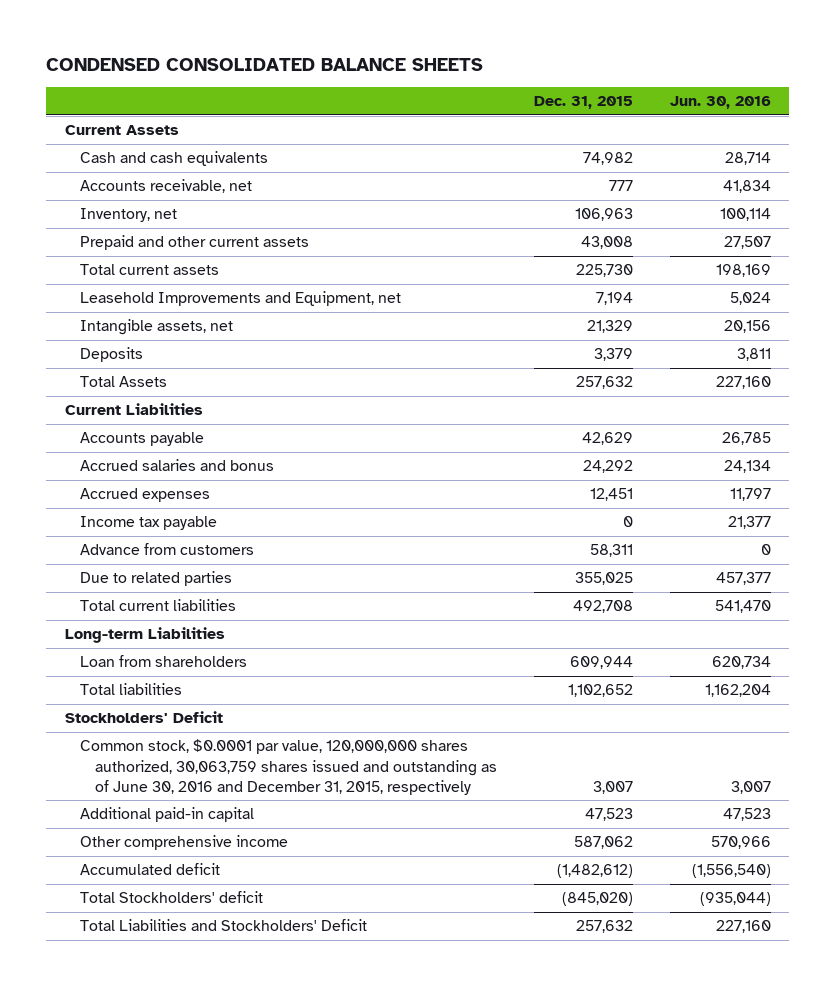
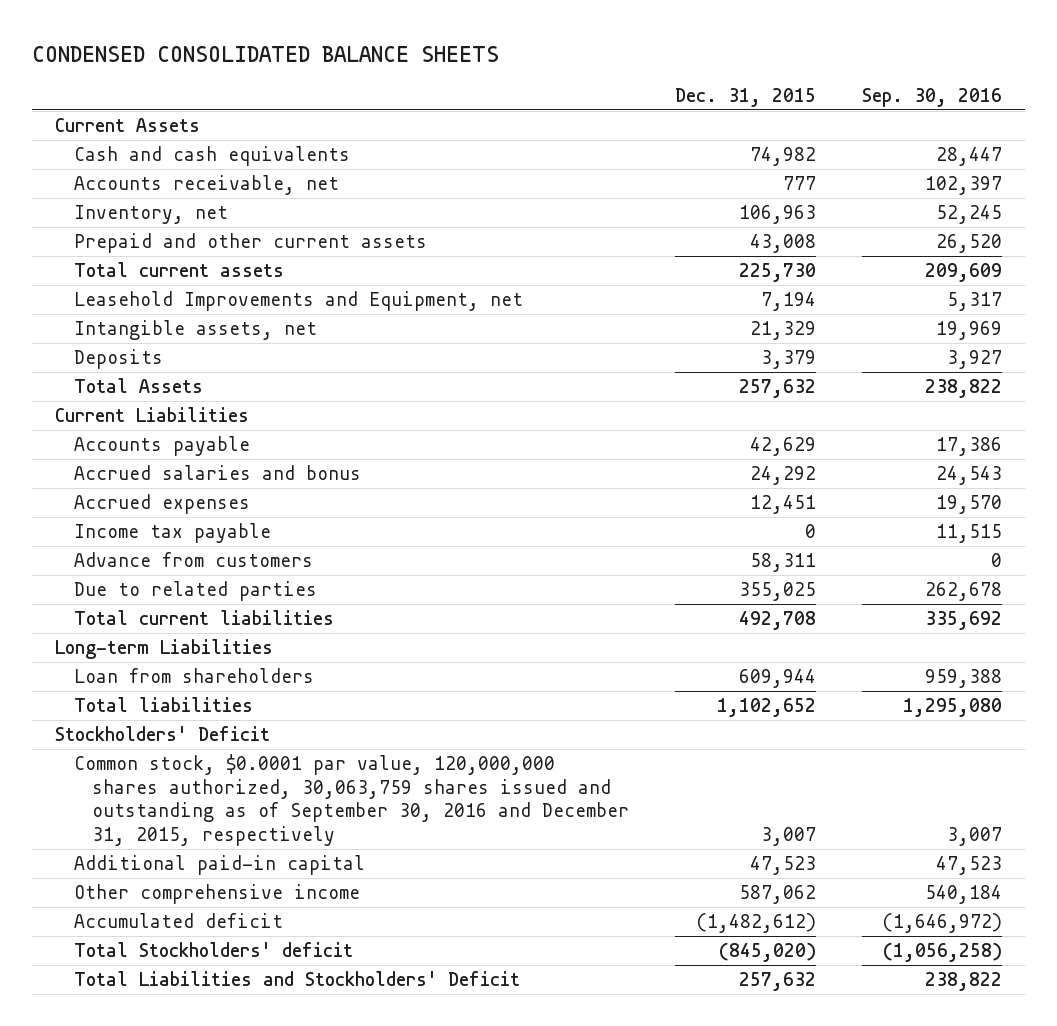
[669,96,771,110] Jun. 30, 2016 -> none
none -> [862,87,1003,107] Sep. 30, 2016
[79,739,497,795] Common stock, $0.0001 par value, 120,000,000 shares authorized, 30,063,759 shares issued and outstanding as of June 30, 2016 and December 31, 2015, respectively -> [73,754,630,846] Common stock, $0.0001 par value, 120,000,000 shares authorized, 30,063,759 shares issued and outstanding as of September 30, 2016 and December 31, 2015, respectively

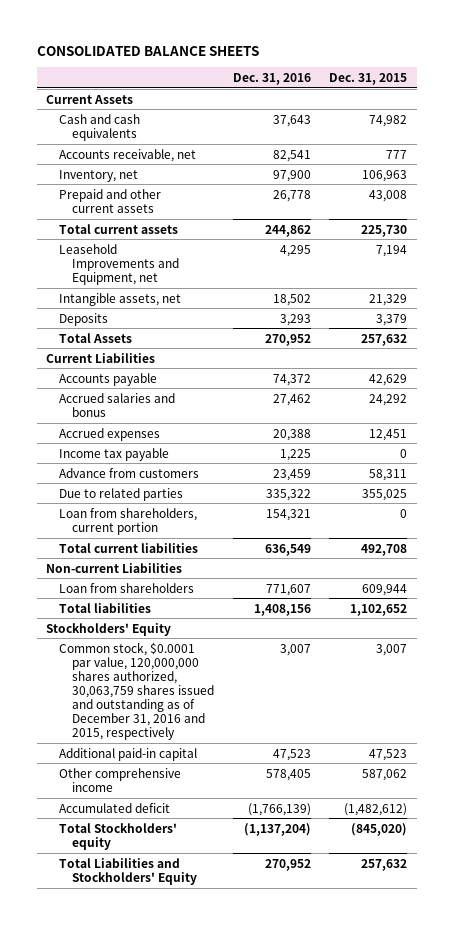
[31,45,499,62] CONDENSED CONSOLIDATED BALANCE SHEETS -> [37,45,260,56] CONSOLIDATED BALANCE SHEETS
[862,87,1003,107] Sep. 30, 2016 -> none
none -> [232,72,311,85] Dec. 31, 2016
none -> [59,507,198,535] Loan from shareholders, current portion
[55,639,274,660] Long-term Liabilities -> [46,562,183,573] Non-current Liabilities
[55,726,271,742] Stockholders' Deficit -> [46,622,172,636] Stockholders' Equity
[73,754,630,846] Common stock, $0.0001 par value, 120,000,000 shares authorized, 30,063,759 shares issued and outstanding as of September 30, 2016 and December 31, 2015, respectively -> [59,641,215,741] Common stock, $0.0001 par value, 120,000,000 shares authorized, 30,063,759 shares issued and outstanding as of December 31, 2016 and 2015, respectively
[73,942,353,958] Total Stockholders' deficit -> [59,822,178,850] Total Stockholders' equity
[73,971,520,987] Total Liabilities and Stockholders' Deficit -> [59,857,198,885] Total Liabilities and Stockholders' Equity

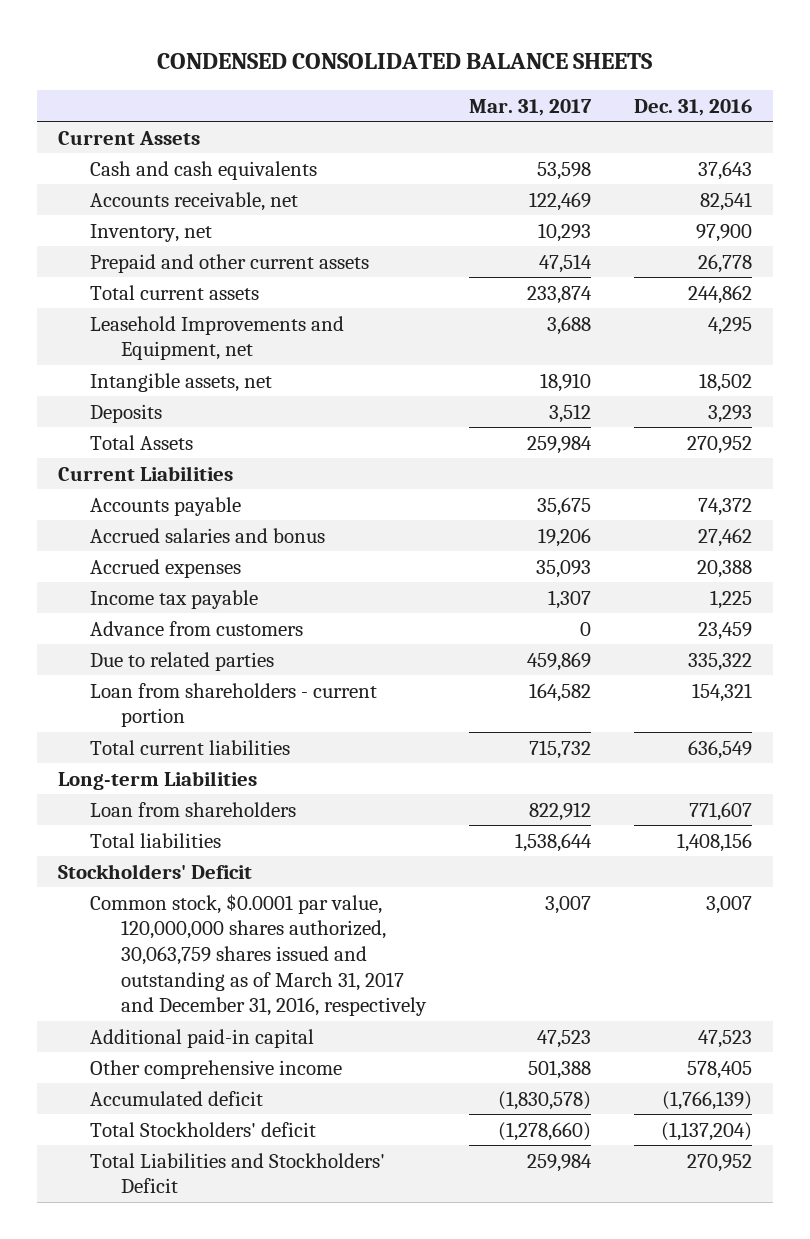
[37,45,260,56] CONSOLIDATED BALANCE SHEETS -> [157,53,653,70] CONDENSED CONSOLIDATED BALANCE SHEETS
[329,72,408,85] Dec. 31, 2015 -> none
none -> [468,98,592,116] Mar. 31, 2017
[59,507,198,535] Loan from shareholders, current portion -> [89,682,377,728] Loan from shareholders - current portion
[46,562,183,573] Non-current Liabilities -> [58,770,258,790] Long-term Liabilities
[46,622,172,636] Stockholders' Equity -> [58,863,253,879] Stockholders' Deficit
[59,641,215,741] Common stock, $0.0001 par value, 120,000,000 shares authorized, 30,063,759 shares issued and outstanding as of December 31, 2016 and 2015, respectively -> [89,893,427,1017] Common stock, $0.0001 par value, 120,000,000 shares authorized, 30,063,759 shares issued and outstanding as of March 31, 2017 and December 31, 2016, respectively
[59,822,178,850] Total Stockholders' equity -> [89,1121,316,1137] Total Stockholders' deficit
[59,857,198,885] Total Liabilities and Stockholders' Equity -> [89,1152,385,1194] Total Liabilities and Stockholders' Deficit

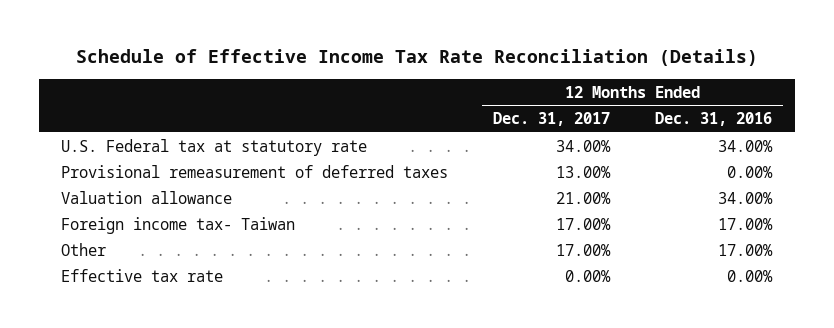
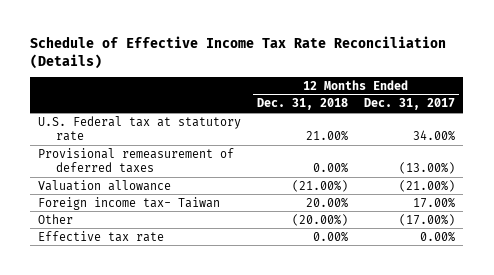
[655,112,773,127] Dec. 31, 2016 -> none
none -> [257,98,349,111] Dec. 31, 2018
[556,165,612,178] 13.00% -> [399,161,456,174] (13.00%)
[556,191,612,204] 21.00% -> [399,179,456,192] (21.00%)
[556,243,612,256] 17.00% -> [399,213,456,226] (17.00%)

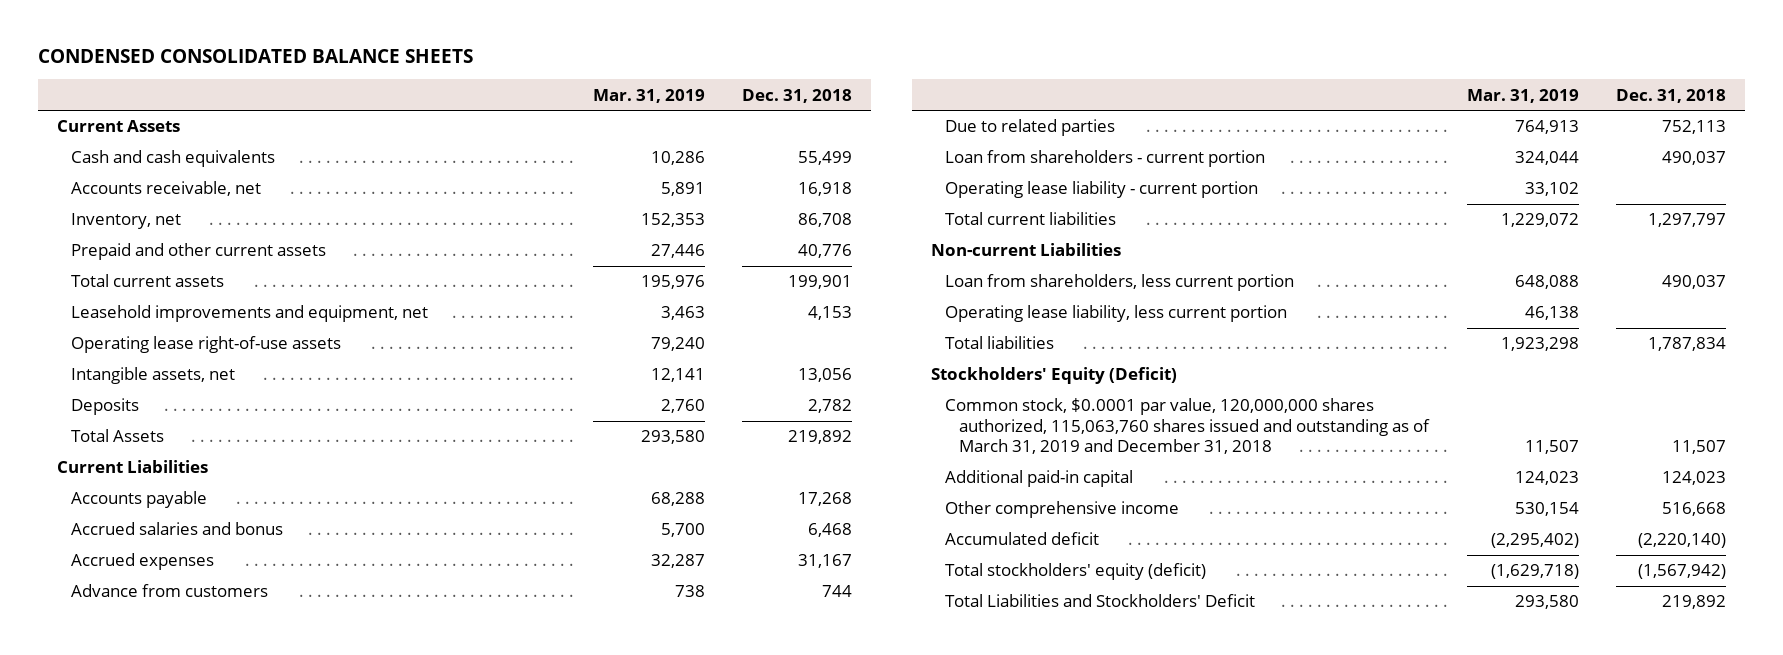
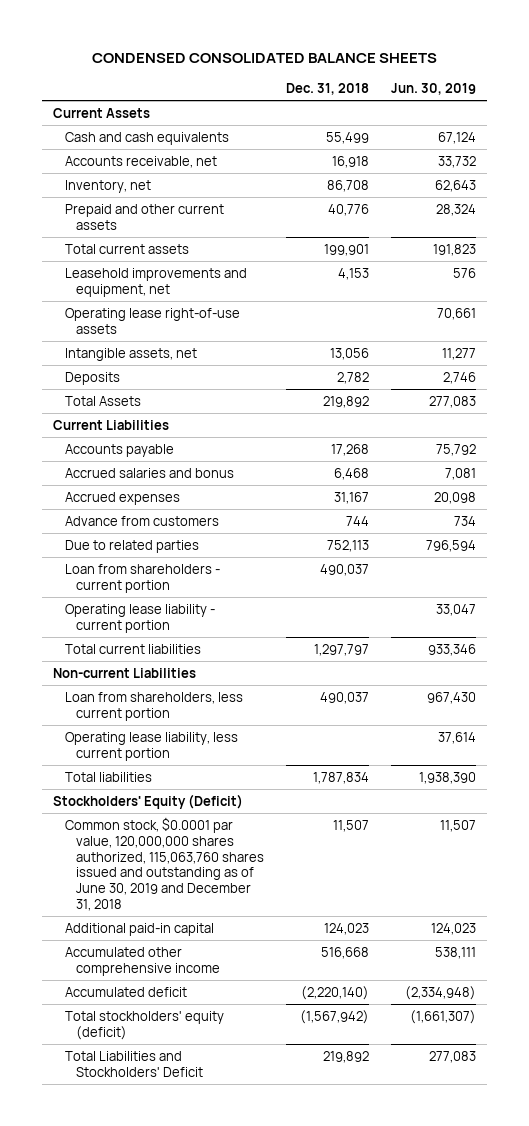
[592,88,705,103] Mar. 31, 2019 -> none
none -> [391,83,477,96] Jun. 30, 2019
[944,398,1430,455] Common stock, $0.0001 par value, 120,000,000 shares authorized, 115,063,760 shares issued and outstanding as of March 31, 2019 and December 31, 2018 -> [64,816,265,912] Common stock, $0.0001 par value, 120,000,000 shares authorized, 115,063,760 shares issued and outstanding as of June 30, 2019 and December 31, 2018
[944,501,1179,519] Other comprehensive income -> [64,946,221,976] Accumulated other comprehensive income

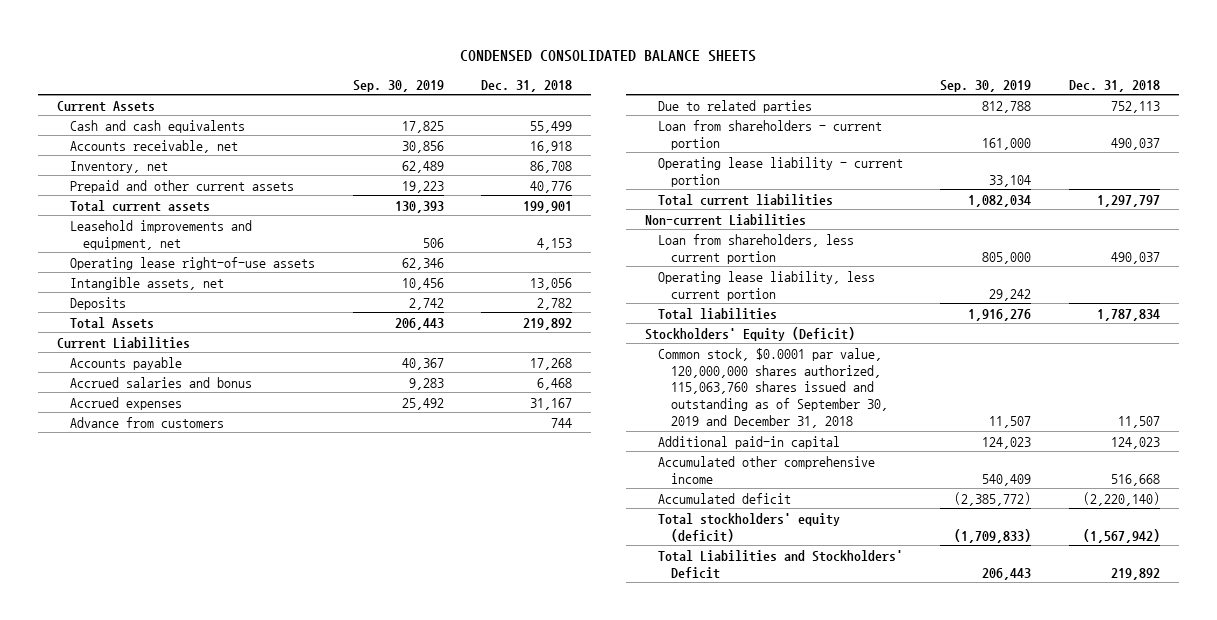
[391,83,477,96] Jun. 30, 2019 -> none
none -> [352,79,444,92] Sep. 30, 2019
[64,816,265,912] Common stock, $0.0001 par value, 120,000,000 shares authorized, 115,063,760 shares issued and outstanding as of June 30, 2019 and December 31, 2018 -> [657,347,889,429] Common stock, $0.0001 par value, 120,000,000 shares authorized, 115,063,760 shares issued and outstanding as of September 30, 2019 and December 31, 2018

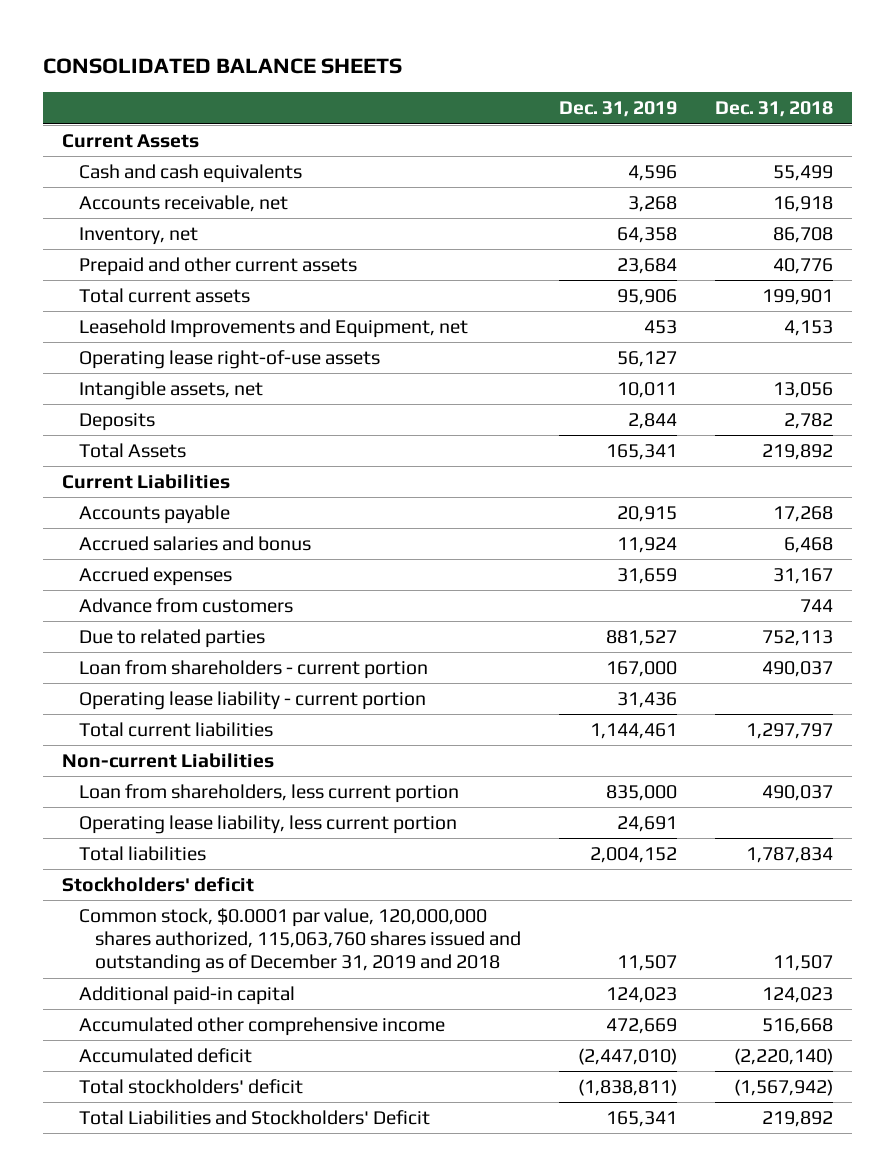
[460,49,757,62] CONDENSED CONSOLIDATED BALANCE SHEETS -> [43,58,403,75] CONSOLIDATED BALANCE SHEETS
[352,79,444,92] Sep. 30, 2019 -> none
none -> [559,101,678,118] Dec. 31, 2019
[70,219,253,250] Leasehold improvements and equipment, net -> [78,318,468,338] Leasehold Improvements and Equipment, net
[644,326,855,341] Stockholders' Equity (Deficit) -> [62,876,255,892] Stockholders' deficit
[657,347,889,429] Common stock, $0.0001 par value, 120,000,000 shares authorized, 115,063,760 shares issued and outstanding as of September 30, 2019 and December 31, 2018 -> [78,907,522,974] Common stock, $0.0001 par value, 120,000,000 shares authorized, 115,063,760 shares issued and outstanding as of December 31, 2019 and 2018
[657,512,840,542] Total stockholders' equity (deficit) -> [78,1078,303,1094] Total stockholders' deficit

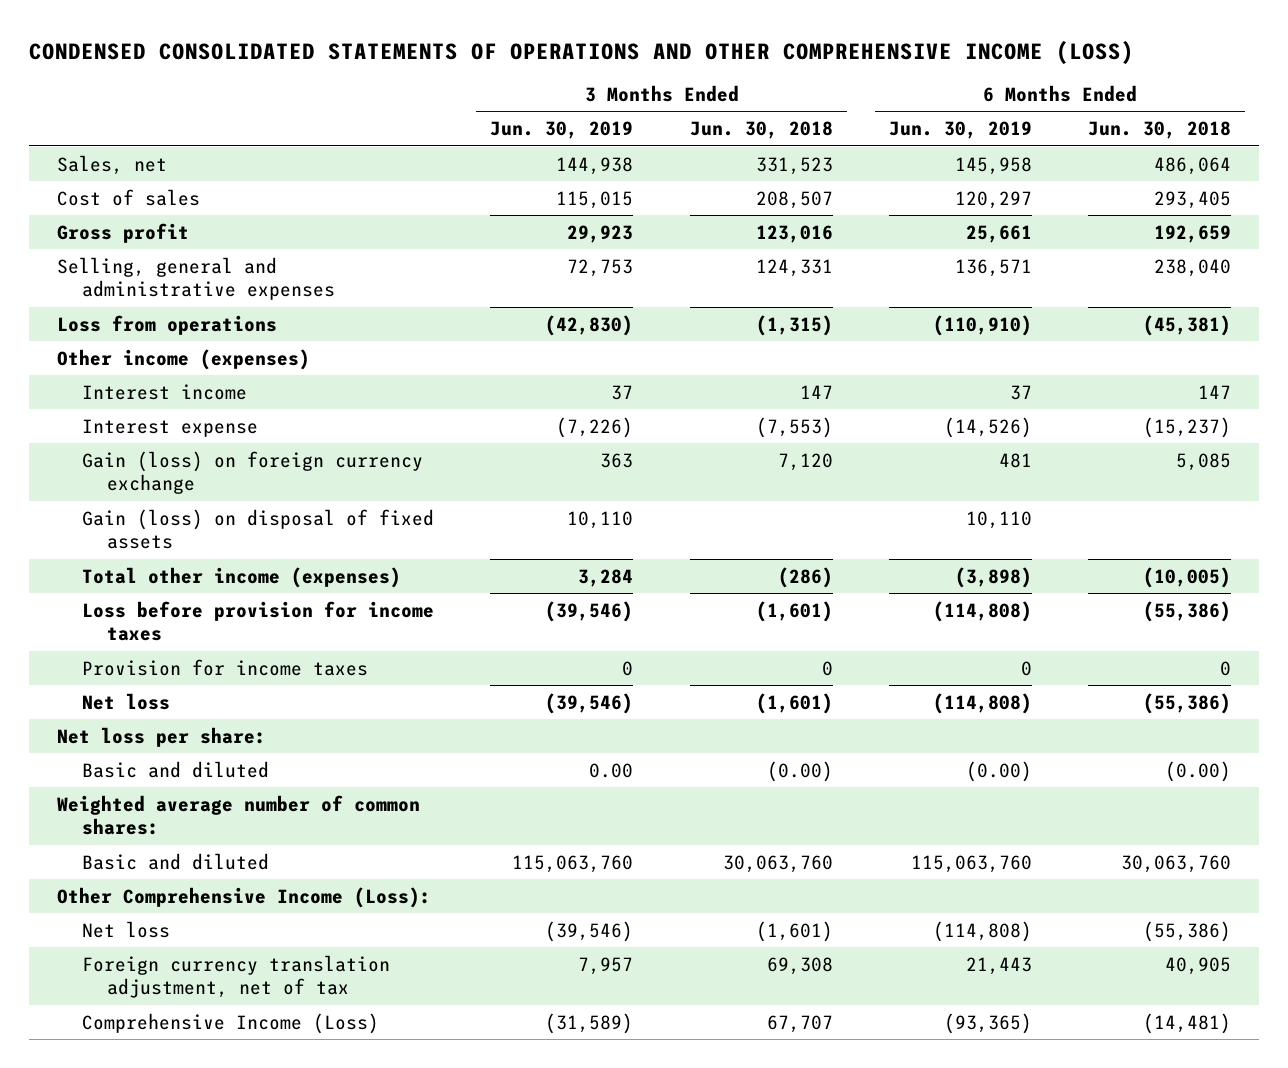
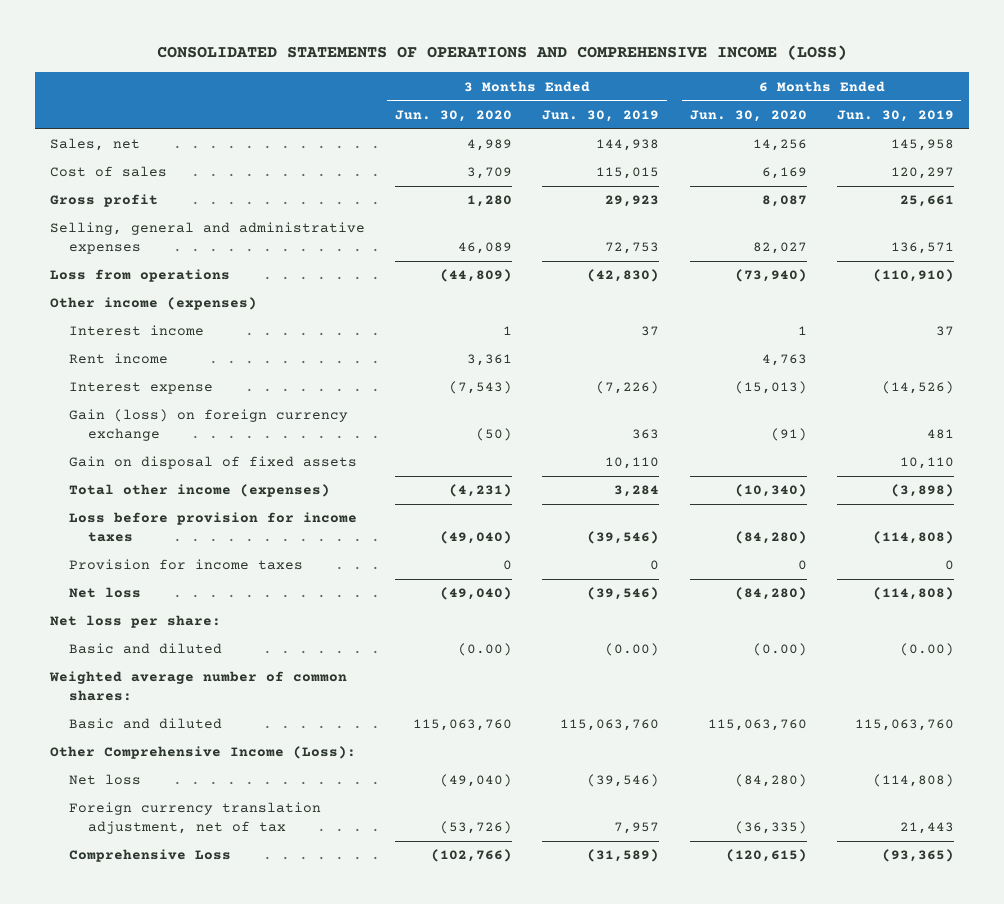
[29,40,1135,64] CONDENSED CONSOLIDATED STATEMENTS OF OPERATIONS AND OTHER COMPREHENSIVE INCOME (LOSS) -> [156,45,847,61] CONSOLIDATED STATEMENTS OF OPERATIONS AND COMPREHENSIVE INCOME (LOSS)
[689,121,833,140] Jun. 30, 2018 -> none
[1088,121,1232,140] Jun. 30, 2018 -> none
none -> [395,110,513,123] Jun. 30, 2020
none -> [689,110,807,123] Jun. 30, 2020
none -> [69,353,169,365] Rent income
[82,508,435,550] Gain (loss) on disposal of fixed assets -> [69,456,358,470] Gain on disposal of fixed assets
[589,762,634,778] 0.00 -> [605,643,660,657] (0.00)
[82,1012,380,1034] Comprehensive Income (Loss) -> [69,849,232,863] Comprehensive Loss

